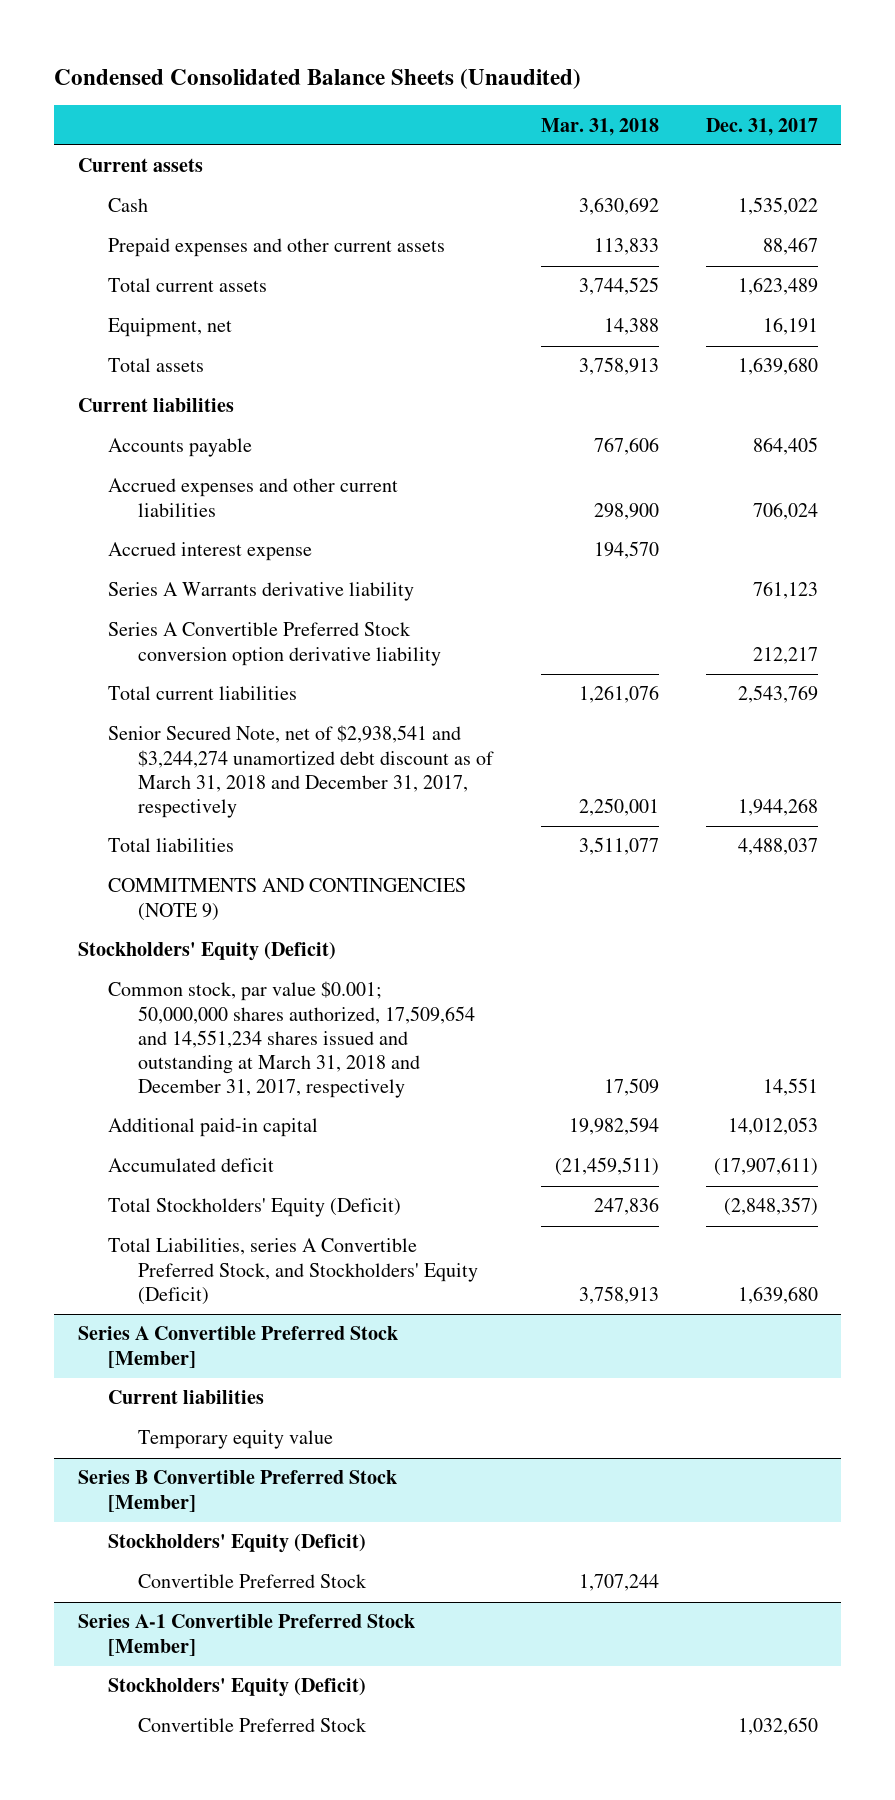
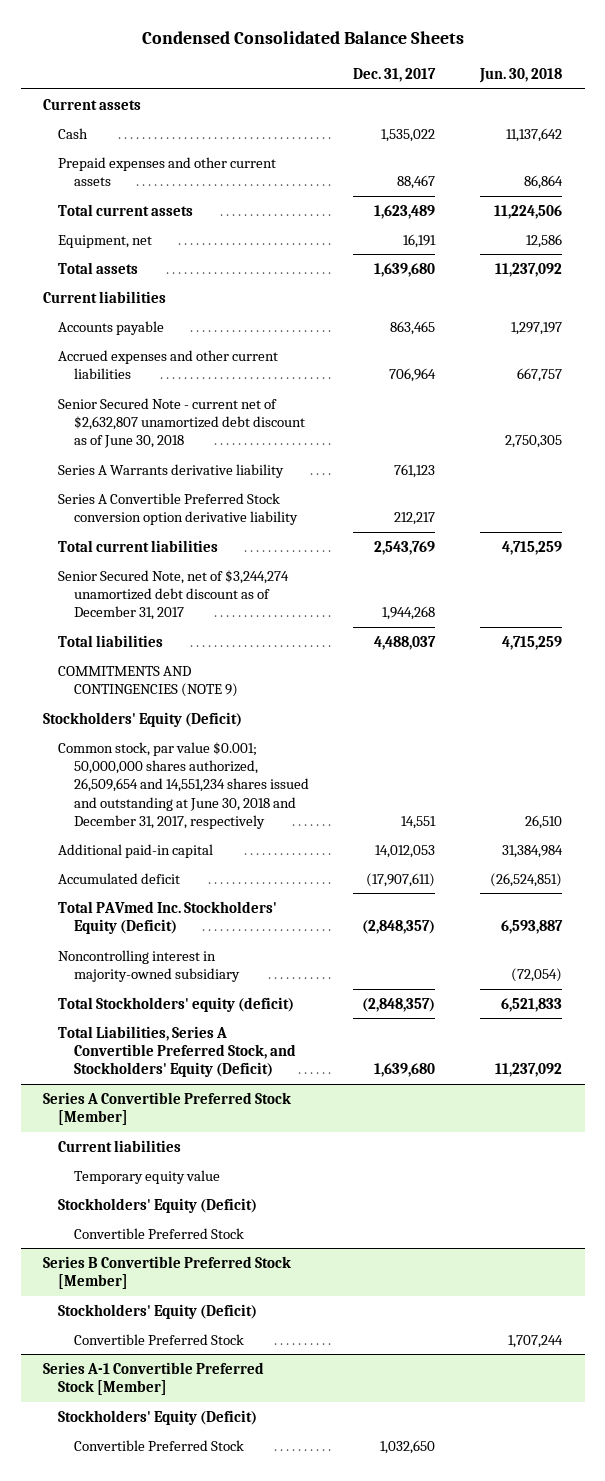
[53,69,581,90] Condensed Consolidated Balance Sheets (Unaudited) -> [141,31,464,45] Condensed Consolidated Balance Sheets
[540,117,659,136] Mar. 31, 2018 -> none
none -> [479,68,563,84] Jun. 30, 2018
[107,542,312,562] Accrued interest expense -> none
[752,437,818,456] 864,405 -> [390,320,436,335] 863,465
[752,501,818,520] 706,024 -> [389,368,437,383] 706,964
none -> [58,397,305,449] Senior Secured Note - current net of $2,632,807 unamortized debt discount as of June 30, 2018
[107,725,495,818] Senior Secured Note, net of $2,938,541 and $3,244,274 unamortized debt discount as of March 31, 2018 and December 31, 2017, respectively -> [58,569,290,621] Senior Secured Note, net of $3,244,274 unamortized debt discount as of December 31, 2017
[107,981,476,1098] Common stock, par value $0.001; 50,000,000 shares authorized, 17,509,654 and 14,551,234 shares issued and outstanding at March 31, 2018 and December 31, 2017, respectively -> [58,741,309,829] Common stock, par value $0.001; 50,000,000 shares authorized, 26,509,654 and 14,551,234 shares issued and outstanding at June 30, 2018 and December 31, 2017, respectively
[107,1198,401,1218] Total Stockholders' Equity (Deficit) -> [58,900,278,935] Total PAVmed Inc. Stockholders' Equity (Deficit)
none -> [58,949,240,983] Noncontrolling interest in majority-owned subsidiary
none -> [58,996,295,1012] Total Stockholders' equity (deficit)
[107,1238,479,1305] Total Liabilities, series A Convertible Preferred Stock, and Stockholders' Equity (Deficit) -> [58,1025,296,1078] Total Liabilities, Series A Convertible Preferred Stock, and Stockholders' Equity (Deficit)
none -> [58,1197,258,1213] Stockholders' Equity (Deficit)
none -> [73,1227,244,1239] Convertible Preferred Stock

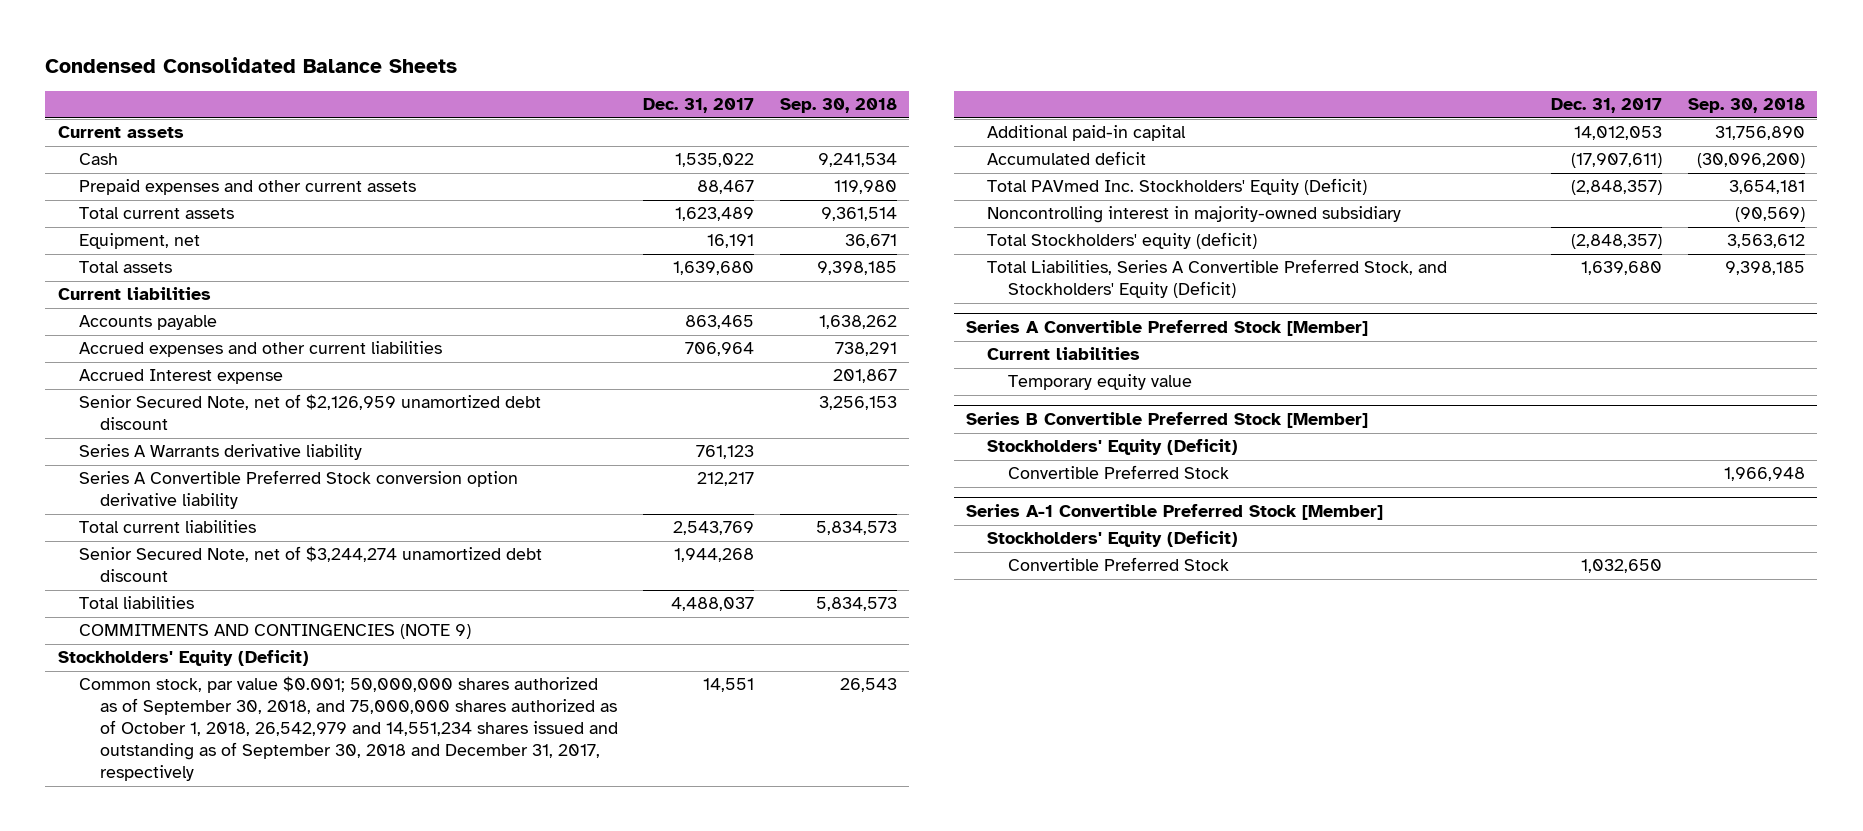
[479,68,563,84] Jun. 30, 2018 -> none
none -> [779,98,897,114] Sep. 30, 2018
none -> [78,369,283,385] Accrued Interest expense
[58,397,305,449] Senior Secured Note - current net of $2,632,807 unamortized debt discount as of June 30, 2018 -> [78,394,541,431] Senior Secured Note, net of $2,126,959 unamortized debt discount
[58,569,290,621] Senior Secured Note, net of $3,244,274 unamortized debt discount as of December 31, 2017 -> [78,546,542,583] Senior Secured Note, net of $3,244,274 unamortized debt discount
[58,741,309,829] Common stock, par value $0.001; 50,000,000 shares authorized, 26,509,654 and 14,551,234 shares issued and outstanding at June 30, 2018 and December 31, 2017, respectively -> [78,676,618,782] Common stock, par value $0.001; 50,000,000 shares authorized as of September 30, 2018, and 75,000,000 shares authorized as of October 1, 2018, 26,542,979 and 14,551,234 shares issued and outstanding as of September 30, 2018 and December 31, 2017, respectively
[58,1197,258,1213] Stockholders' Equity (Deficit) -> none
[73,1227,244,1239] Convertible Preferred Stock -> none

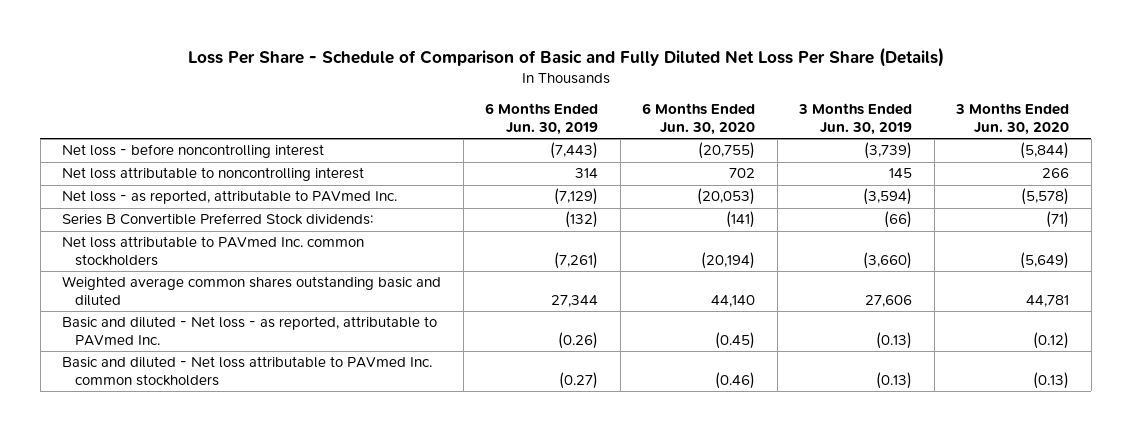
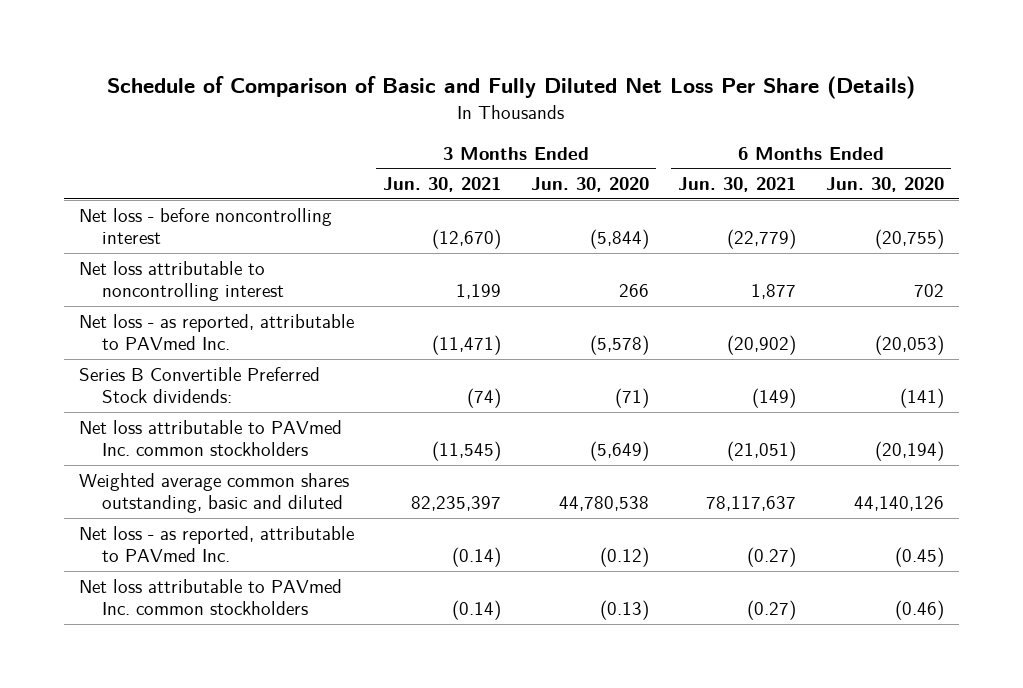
[187,47,944,68] Loss Per Share - Schedule of Comparison of Basic and Fully Diluted Net Loss Per Share (Details) -> [107,76,916,100] Schedule of Comparison of Basic and Fully Diluted Net Loss Per Share (Details)
[485,103,599,135] 6 Months Ended Jun. 30, 2019 -> none
[798,103,913,135] 3 Months Ended Jun. 30, 2019 -> none
none -> [383,177,502,193] Jun. 30, 2021
none -> [678,177,797,193] Jun. 30, 2021
[62,276,442,306] Weighted average common shares outstanding basic and diluted -> [78,472,349,514] Weighted average common shares outstanding, basic and diluted
[711,294,756,307] 44,140 -> [854,496,945,512] 44,140,126
[1026,294,1070,307] 44,781 -> [558,496,649,512] 44,780,538
[62,316,438,346] Basic and diluted - Net loss - as reported, attributable to PAVmed Inc. -> [78,525,354,563] Net loss - as reported, attributable to PAVmed Inc.
[62,356,433,386] Basic and diluted - Net loss attributable to PAVmed Inc. common stockholders -> [78,578,342,616] Net loss attributable to PAVmed Inc. common stockholders

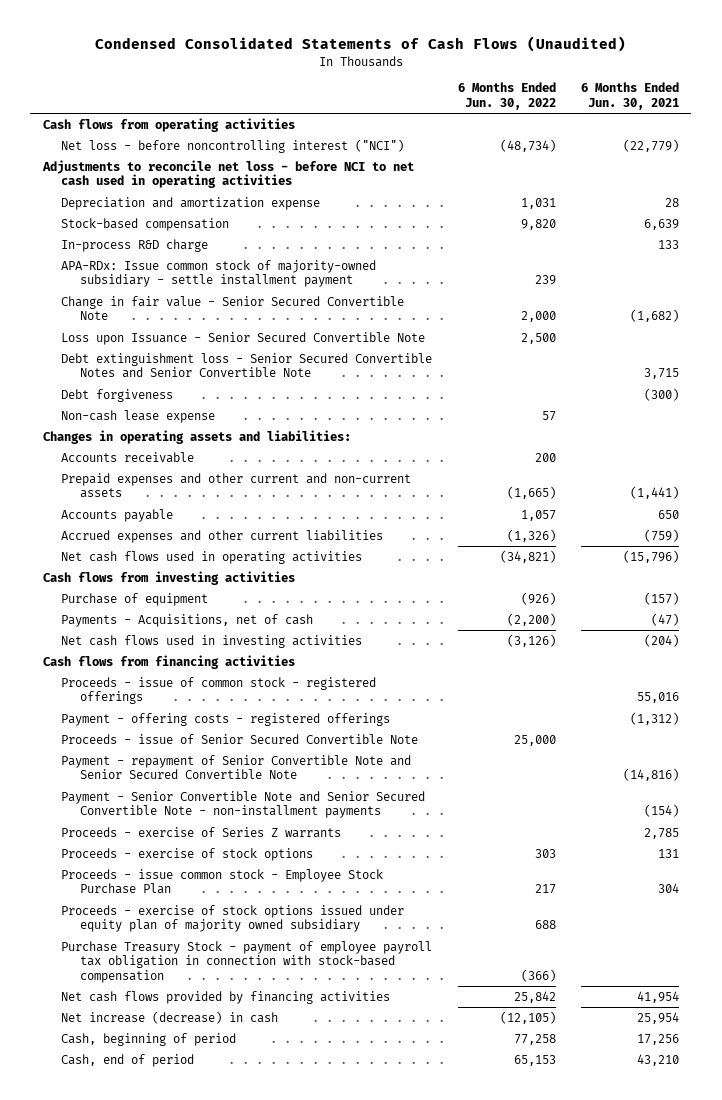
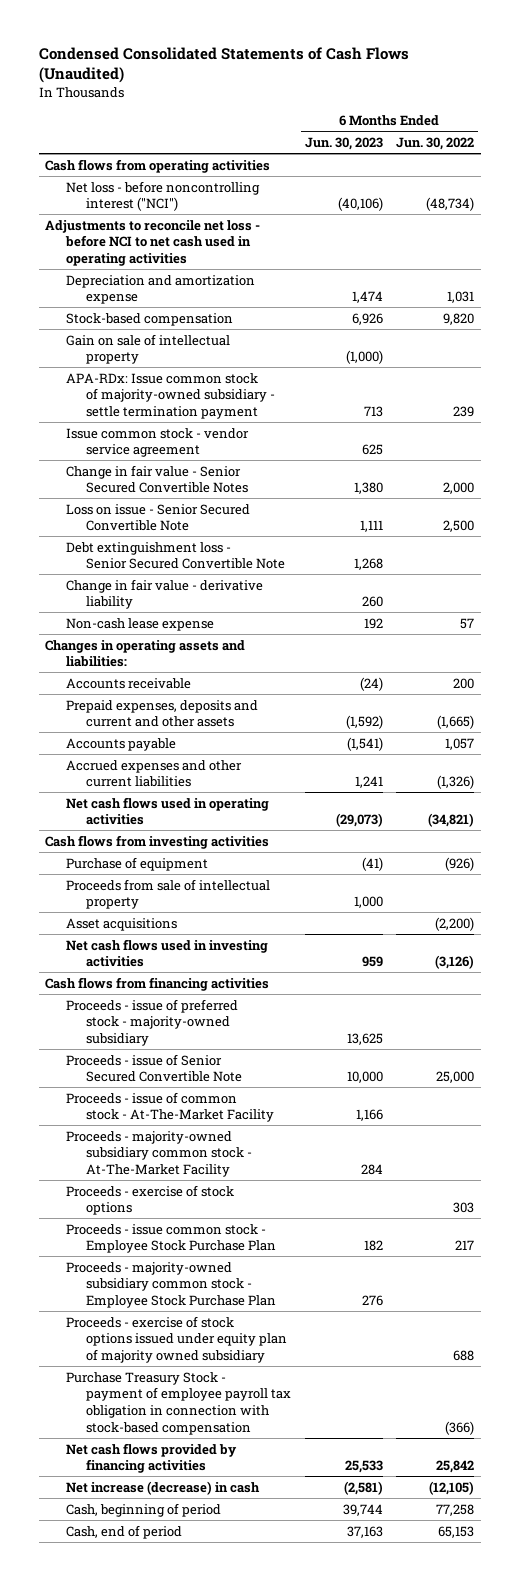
[580,82,679,111] 6 Months Ended Jun. 30, 2021 -> none
none -> [304,136,383,150] Jun. 30, 2023
[61,238,209,252] In-process R&D charge -> none
[61,388,174,402] Debt forgiveness -> none
none -> [65,333,230,365] Gain on sale of intellectual property
[61,259,377,288] APA-RDx: Issue common stock of majority-owned subsidiary - settle installment payment -> [65,372,276,419] APA-RDx: Issue common stock of majority-owned subsidiary - settle termination payment
none -> [65,427,249,458] Issue common stock - vendor service agreement
[61,295,405,321] Change in fair value - Senior Secured Convertible Note -> [65,464,249,494] Change in fair value - Senior Secured Convertible Notes
[61,331,426,345] Loss upon Issuance - Senior Secured Convertible Note -> [65,503,250,532] Loss on issue - Senior Secured Convertible Note
[61,352,433,379] Debt extinguishment loss - Senior Secured Convertible Notes and Senior Convertible Note -> [65,541,286,570] Debt extinguishment loss - Senior Secured Convertible Note
none -> [65,578,263,610] Change in fair value - derivative liability
[61,472,412,499] Prepaid expenses and other current and non-current assets -> [65,699,258,728] Prepaid expenses, deposits and current and other assets
none -> [65,878,270,910] Proceeds from sale of intellectual property
[61,613,314,627] Payments - Acquisitions, net of cash -> [65,917,177,931] Asset acquisitions
[61,676,377,705] Proceeds - issue of common stock - registered offerings -> none
[61,712,391,726] Payment - offering costs - registered offerings -> none
none -> [65,998,238,1046] Proceeds - issue of preferred stock - majority-owned subsidiary
[61,754,412,780] Payment - repayment of Senior Convertible Note and Senior Secured Convertible Note -> none
[61,790,426,819] Payment - Senior Convertible Note and Senior Secured Convertible Note - non-installment payments -> none
[61,826,342,838] Proceeds - exercise of Series Z warrants -> none
none -> [65,1091,275,1123] Proceeds - issue of common stock - At-The-Market Facility
none -> [65,1130,253,1177] Proceeds - majority-owned subsidiary common stock - At-The-Market Facility
none -> [65,1261,277,1308] Proceeds - majority-owned subsidiary common stock - Employee Stock Purchase Plan

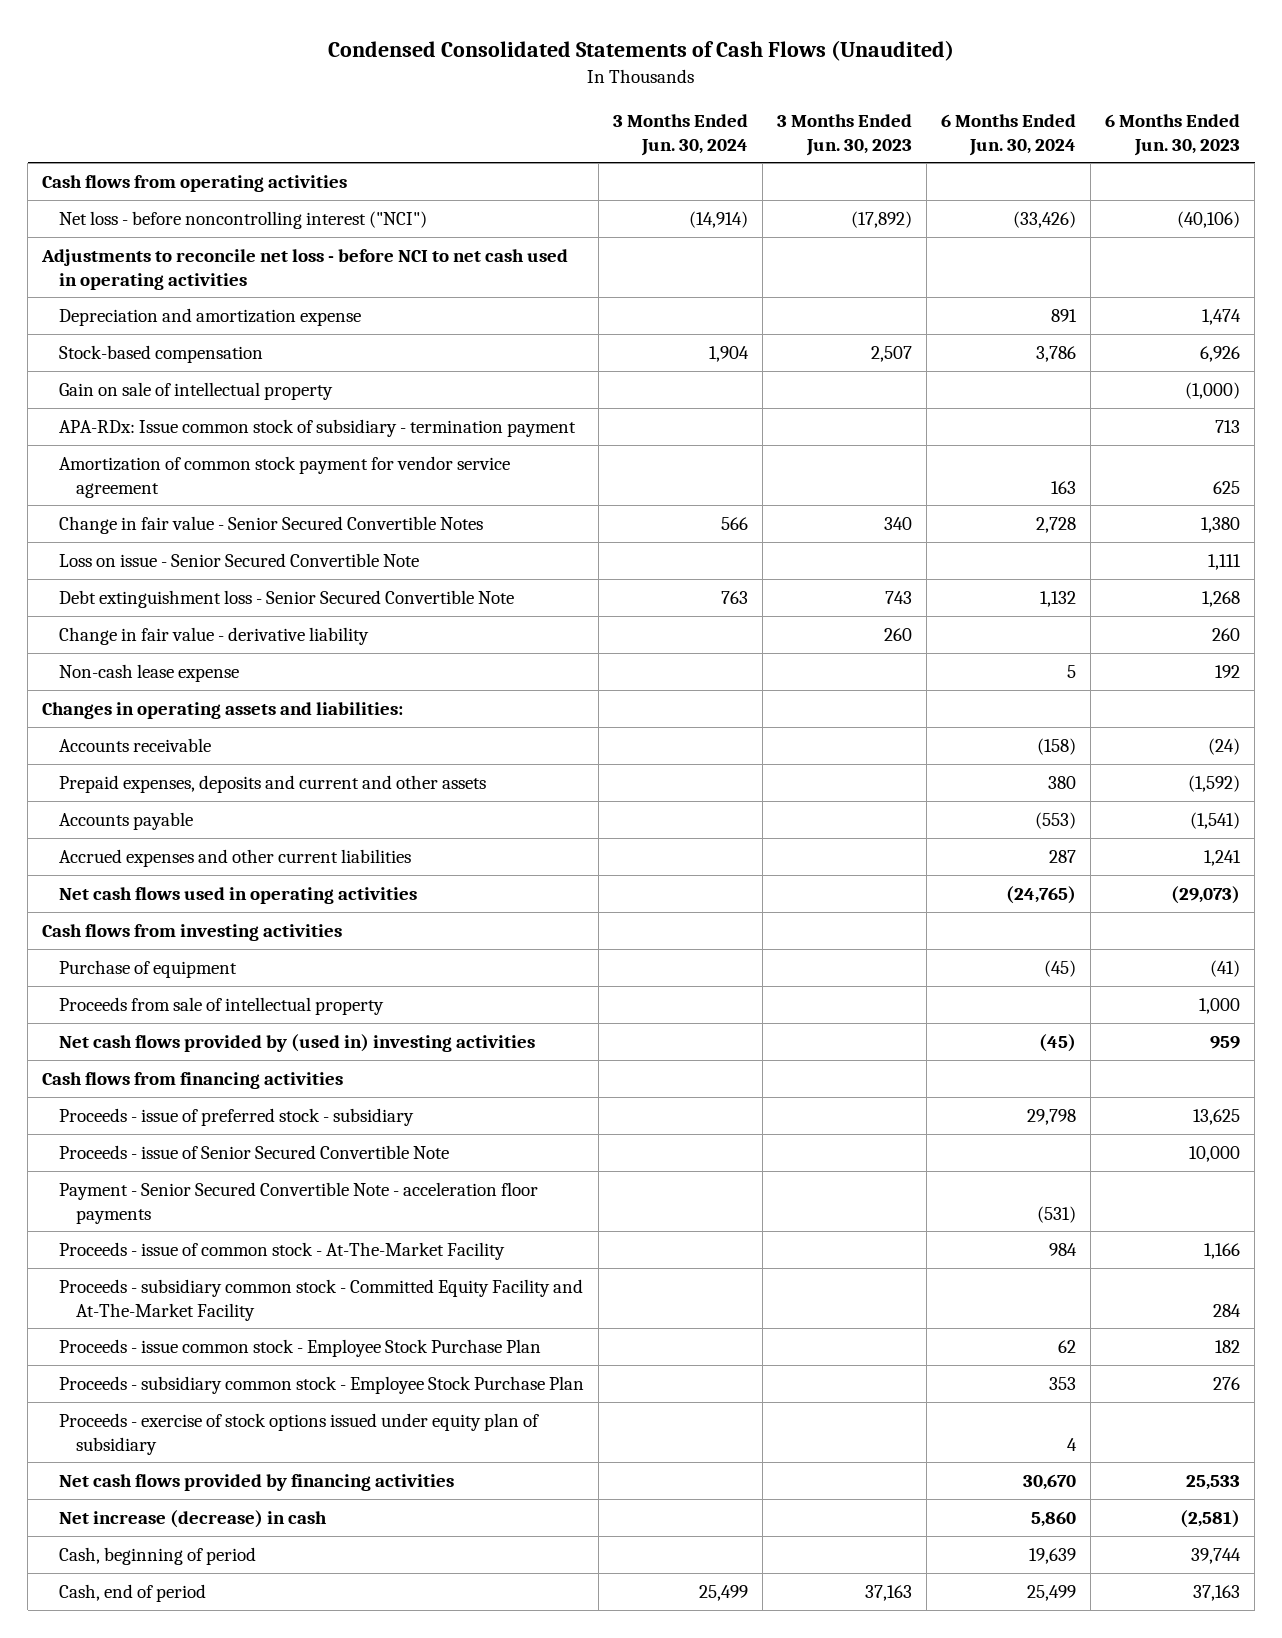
[396,136,475,150] Jun. 30, 2022 -> none
none -> [613,113,749,156] 3 Months Ended Jun. 30, 2024
none -> [777,113,913,156] 3 Months Ended Jun. 30, 2023
none -> [941,113,1077,156] 6 Months Ended Jun. 30, 2024
[65,372,276,419] APA-RDx: Issue common stock of majority-owned subsidiary - settle termination payment -> [59,418,577,437] APA-RDx: Issue common stock of subsidiary - termination payment
[65,427,249,458] Issue common stock - vendor service agreement -> [59,455,511,498] Amortization of common stock payment for vendor service agreement
[65,917,177,931] Asset acquisitions -> none
[65,938,268,968] Net cash flows used in investing activities -> [59,1033,536,1052] Net cash flows provided by (used in) investing activities
[65,998,238,1046] Proceeds - issue of preferred stock - majority-owned subsidiary -> [59,1107,415,1126] Proceeds - issue of preferred stock - subsidiary
none -> [59,1181,539,1224] Payment - Senior Secured Convertible Note - acceleration floor payments
[65,1184,234,1216] Proceeds - exercise of stock options -> none
[65,1130,253,1177] Proceeds - majority-owned subsidiary common stock - At-The-Market Facility -> [59,1278,584,1321] Proceeds - subsidiary common stock - Committed Equity Facility and At-The-Market Facility
[65,1371,292,1435] Purchase Treasury Stock - payment of employee payroll tax obligation in connection with stock-based compensation -> none
[65,1261,277,1308] Proceeds - majority-owned subsidiary common stock - Employee Stock Purchase Plan -> [59,1375,585,1394] Proceeds - subsidiary common stock - Employee Stock Purchase Plan
[65,1315,288,1363] Proceeds - exercise of stock options issued under equity plan of majority owned subsidiary -> [59,1412,540,1455] Proceeds - exercise of stock options issued under equity plan of subsidiary

